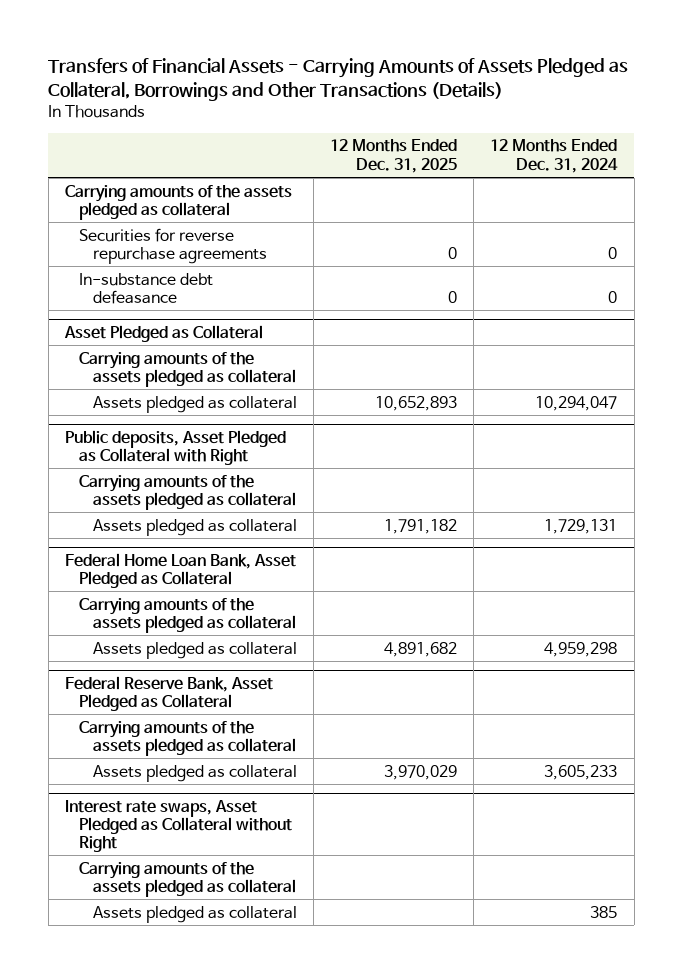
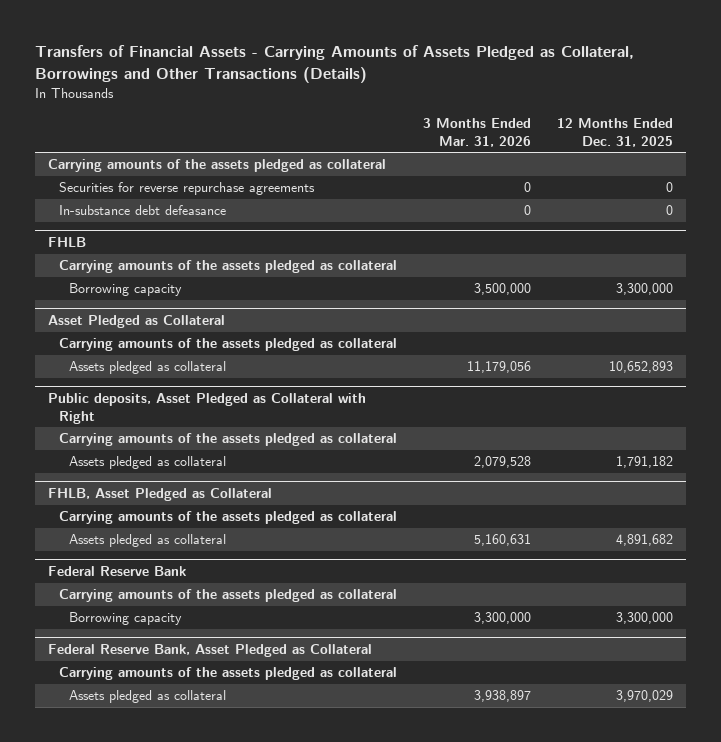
[490,139,619,173] 12 Months Ended Dec. 31, 2024 -> none
none -> [422,118,531,147] 3 Months Ended Mar. 31, 2026
none -> [48,237,87,248] FHLB
none -> [58,260,397,274] Carrying amounts of the assets pledged as collateral
none -> [69,283,183,297] Borrowing capacity
[65,552,297,588] Federal Home Loan Bank, Asset Pledged as Collateral -> none
none -> [48,488,273,502] FHLB, Asset Pledged as Collateral
none -> [48,566,187,577] Federal Reserve Bank
none -> [58,589,397,603] Carrying amounts of the assets pledged as collateral
none -> [69,612,183,626] Borrowing capacity
[65,799,292,853] Interest rate swaps, Asset Pledged as Collateral without Right -> none
[78,861,296,897] Carrying amounts of the assets pledged as collateral -> none
[92,905,297,923] Assets pledged as collateral -> none

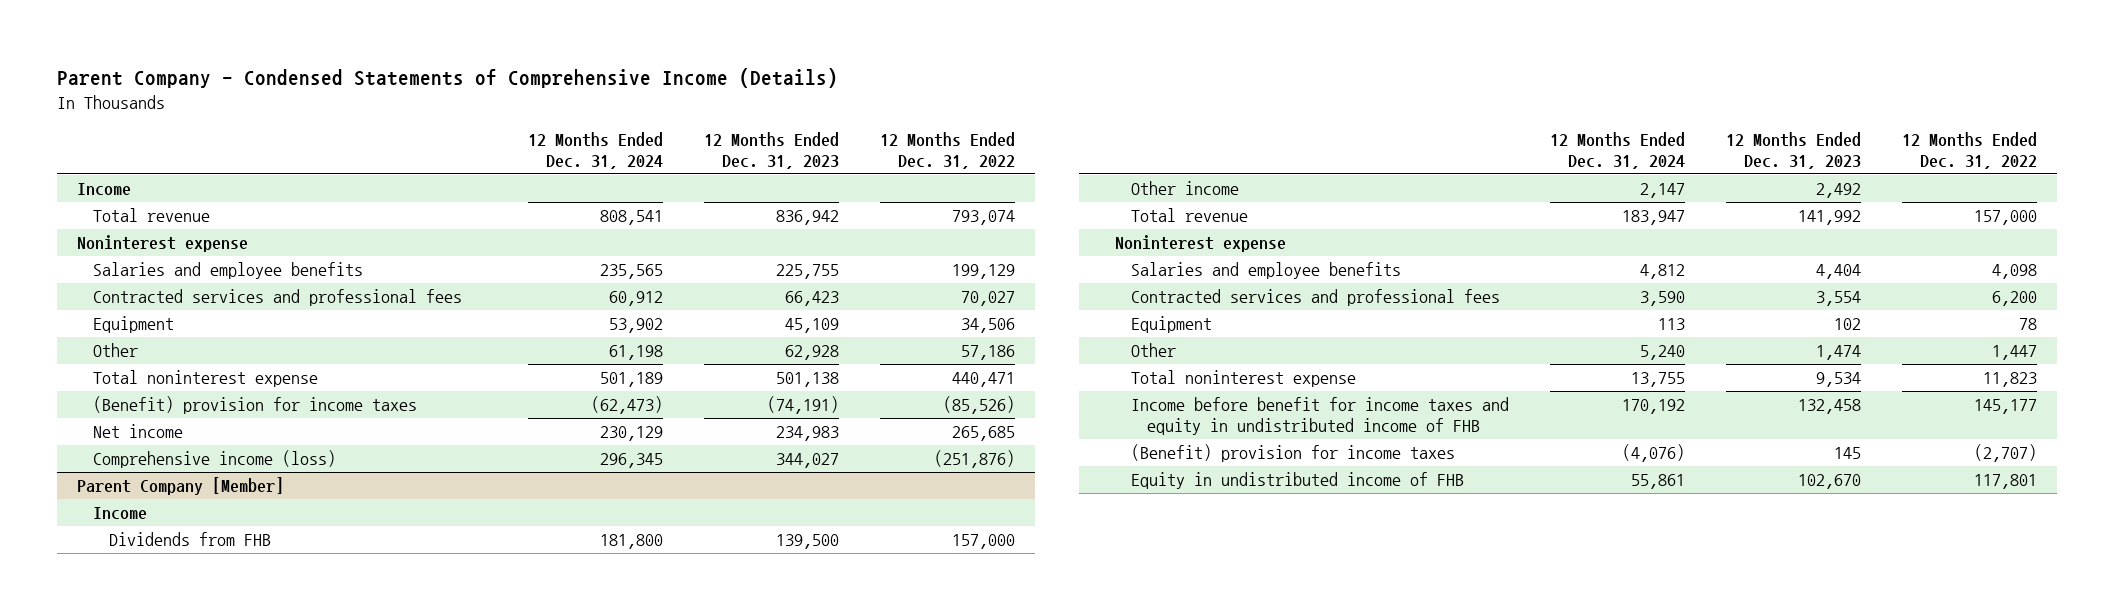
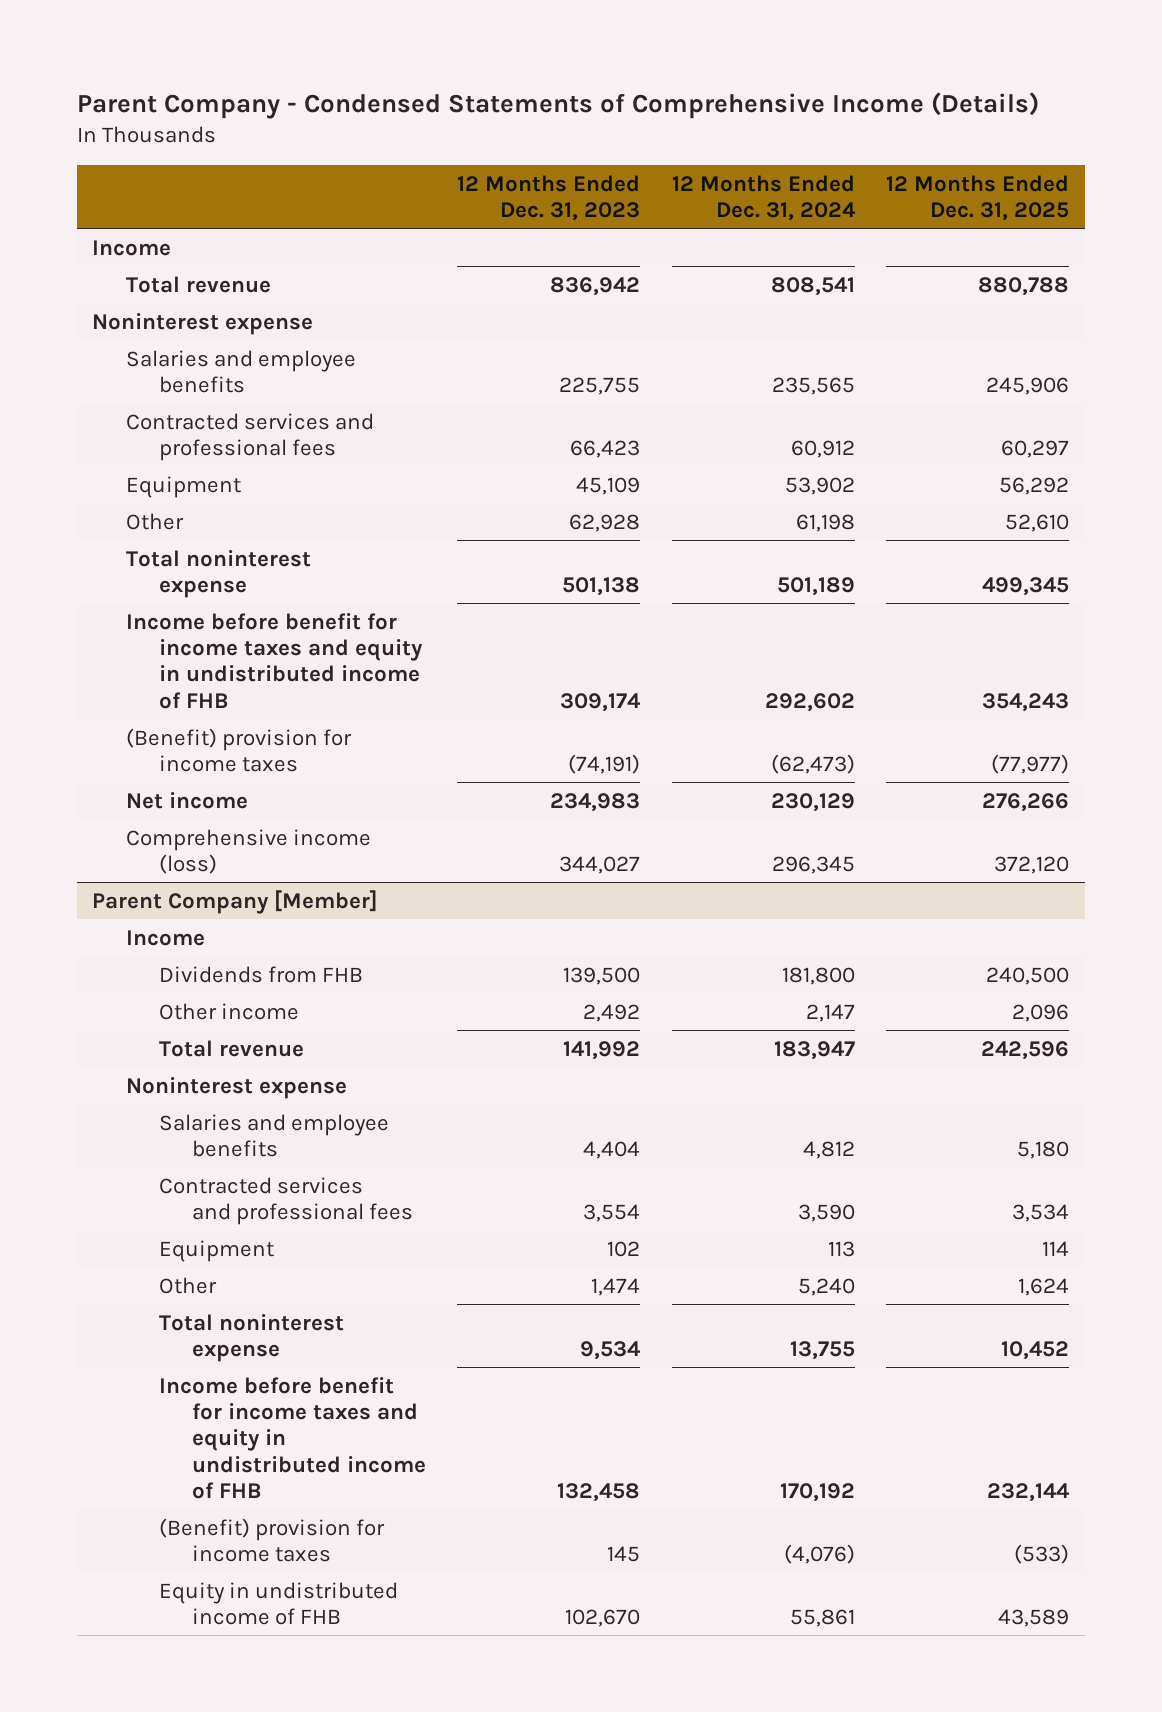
[879,131,1015,169] 12 Months Ended Dec. 31, 2022 -> none
none -> [886,174,1070,222] 12 Months Ended Dec. 31, 2025
none -> [125,612,423,709] Income before benefit for income taxes and equity in undistributed income of FHB

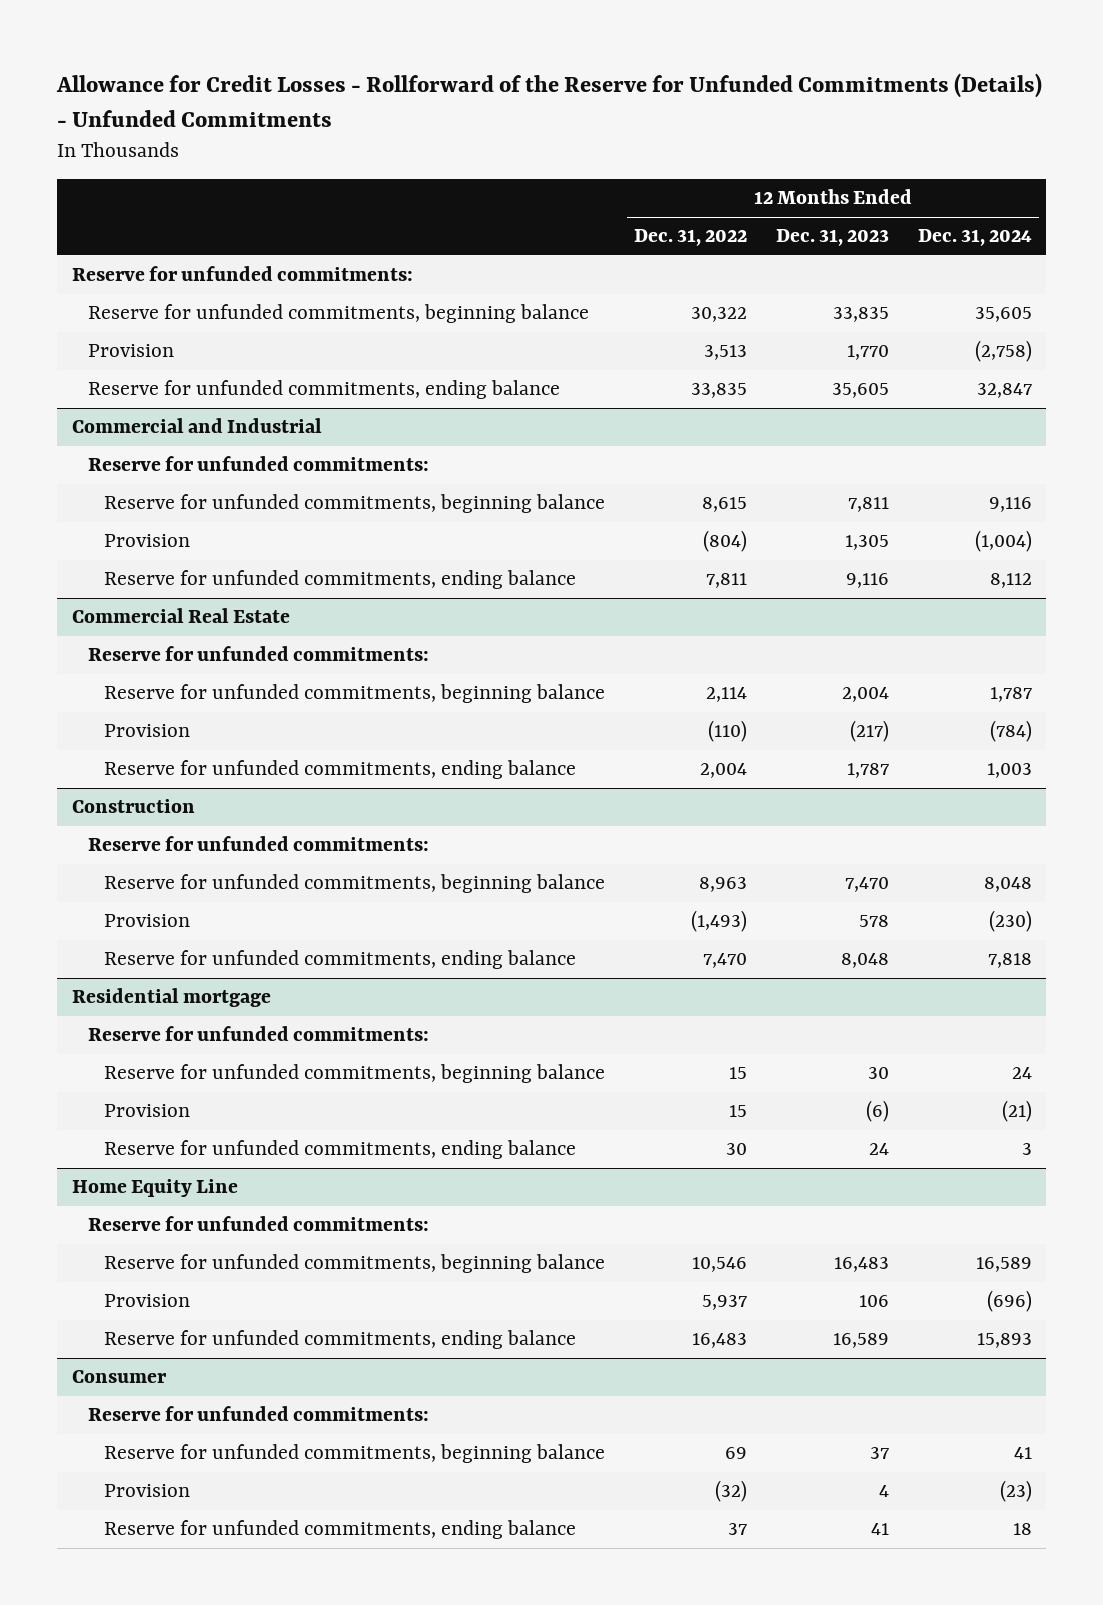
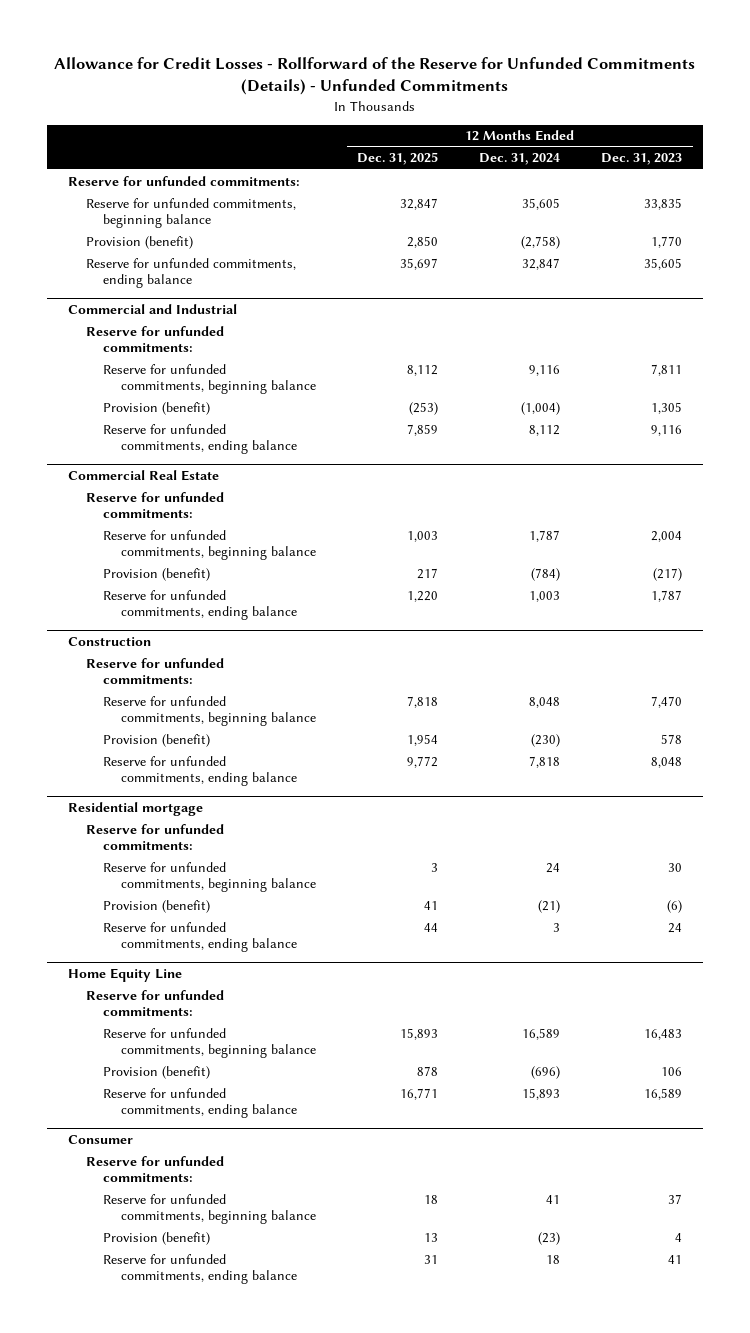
[633,229,747,247] Dec. 31, 2022 -> none
none -> [357,152,439,166] Dec. 31, 2025
[87,344,174,358] Provision -> [85,235,193,249] Provision (benefit)
[104,534,191,548] Provision -> [103,401,211,415] Provision (benefit)
[104,724,191,738] Provision -> [103,567,211,581] Provision (benefit)
[104,914,191,928] Provision -> [103,733,211,747] Provision (benefit)
[104,1104,191,1118] Provision -> [103,899,211,913] Provision (benefit)
[104,1294,191,1308] Provision -> [103,1065,211,1079] Provision (benefit)
[104,1484,191,1498] Provision -> [103,1231,211,1245] Provision (benefit)

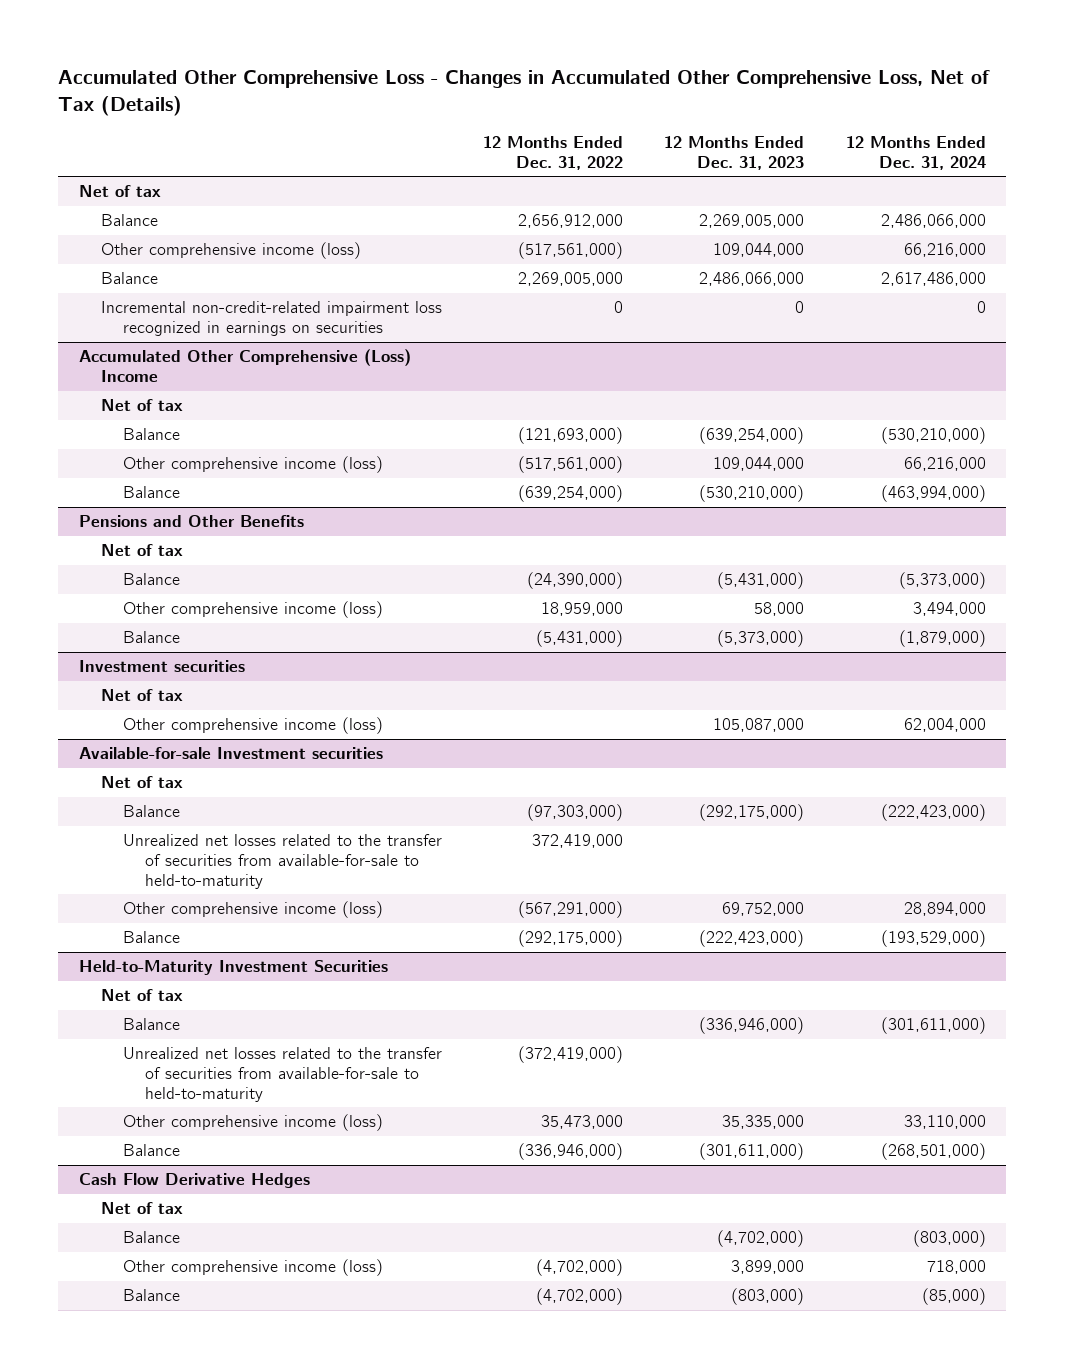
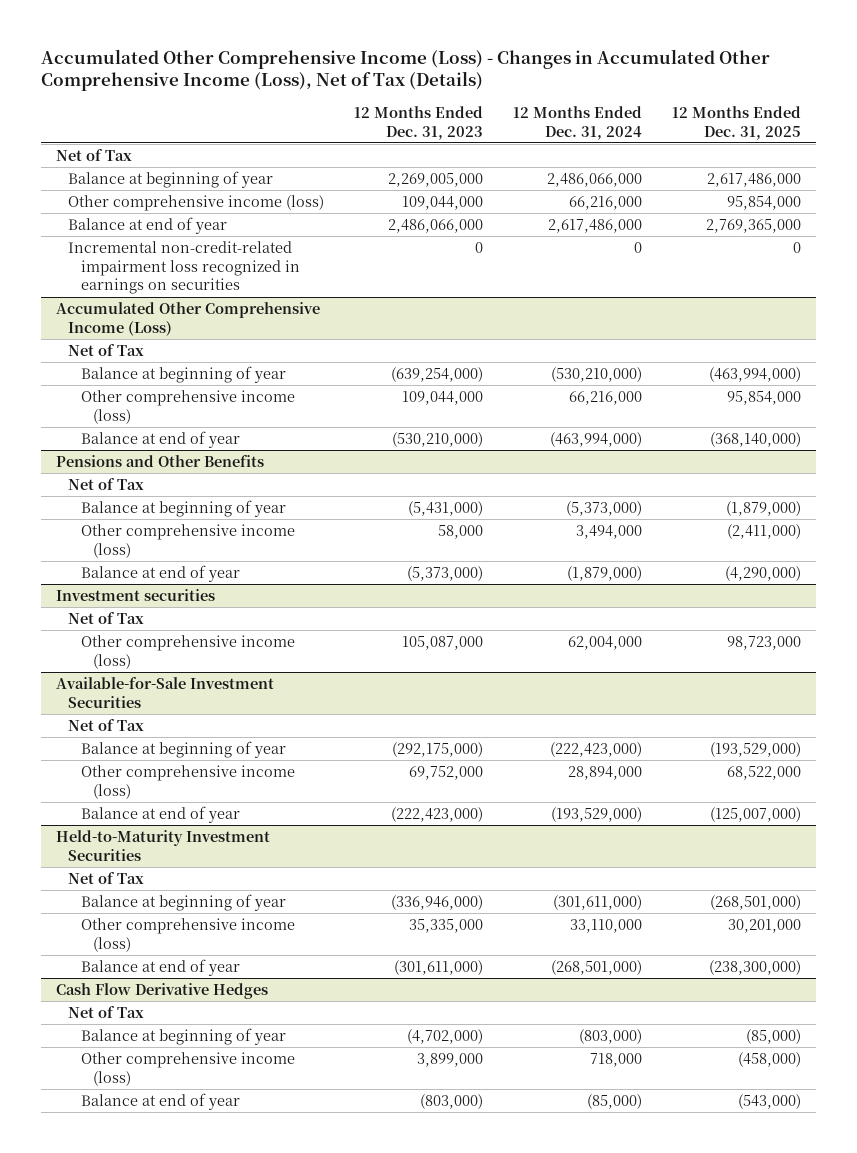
[58,70,991,116] Accumulated Other Comprehensive Loss - Changes in Accumulated Other Comprehensive Loss, Net of Tax (Details) -> [40,48,770,92] Accumulated Other Comprehensive Income (Loss) - Changes in Accumulated Other Comprehensive Income (Loss), Net of Tax (Details)
[483,135,624,170] 12 Months Ended Dec. 31, 2022 -> none
none -> [672,105,802,140] 12 Months Ended Dec. 31, 2025
[78,185,161,198] Net of tax -> [55,148,132,161] Net of Tax
[100,214,158,227] Balance -> [68,170,274,188] Balance at beginning of year
[100,272,158,285] Balance -> [68,216,228,234] Balance at end of year
[78,349,411,383] Accumulated Other Comprehensive (Loss) Income -> [55,301,320,336] Accumulated Other Comprehensive Income (Loss)
[100,399,183,412] Net of tax -> [68,343,145,356] Net of Tax
[122,428,180,441] Balance -> [80,365,286,383] Balance at beginning of year
[122,486,180,499] Balance -> [80,430,240,448] Balance at end of year
[100,544,183,557] Net of tax -> [68,477,145,490] Net of Tax
[122,573,180,586] Balance -> [80,499,286,517] Balance at beginning of year
[122,631,180,644] Balance -> [80,564,240,582] Balance at end of year
[100,689,183,702] Net of tax -> [68,611,145,624] Net of Tax
[122,834,442,889] Unrealized net losses related to the transfer of securities from available-for-sale to held-to-maturity -> none
[78,747,383,760] Available-for-sale Investment securities -> [55,676,274,708] Available-for-Sale Investment Securities
[100,776,183,789] Net of tax -> [68,718,145,731] Net of Tax
[122,805,180,818] Balance -> [80,740,286,758] Balance at beginning of year
[122,931,180,944] Balance -> [80,805,240,823] Balance at end of year
[122,1047,442,1102] Unrealized net losses related to the transfer of securities from available-for-sale to held-to-maturity -> none
[100,989,183,1002] Net of tax -> [68,871,145,884] Net of Tax
[122,1018,180,1031] Balance -> [80,893,286,911] Balance at beginning of year
[122,1144,180,1157] Balance -> [80,958,240,976] Balance at end of year
[100,1202,183,1215] Net of tax -> [68,1005,145,1018] Net of Tax
[122,1231,180,1244] Balance -> [80,1027,286,1045] Balance at beginning of year
[122,1289,180,1302] Balance -> [80,1092,240,1110] Balance at end of year

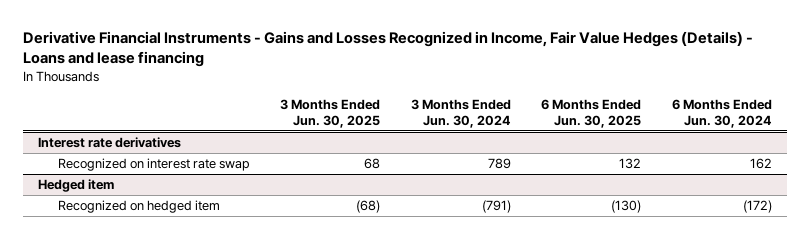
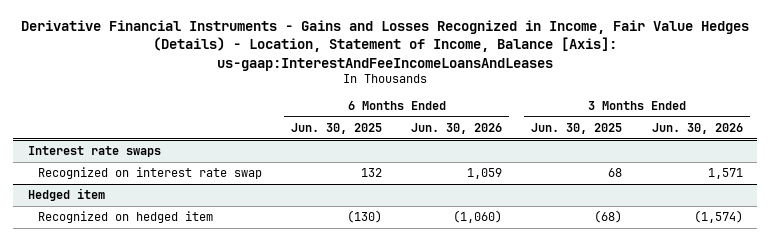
[23,31,754,68] Derivative Financial Instruments - Gains and Losses Recognized in Income, Fair Value Hedges (Details) - Loans and lease financing -> [21,20,750,71] Derivative Financial Instruments - Gains and Losses Recognized in Income, Fair Value Hedges (Details) - Location, Statement of Income, Balance [Axis]: us-gaap:InterestAndFeeIncomeLoansAndLeases
[410,98,511,129] 3 Months Ended Jun. 30, 2024 -> none
[671,98,772,129] 6 Months Ended Jun. 30, 2024 -> none
none -> [411,122,503,134] Jun. 30, 2026
none -> [651,122,743,134] Jun. 30, 2026
[38,137,182,149] Interest rate derivatives -> [27,146,161,158] Interest rate swaps

